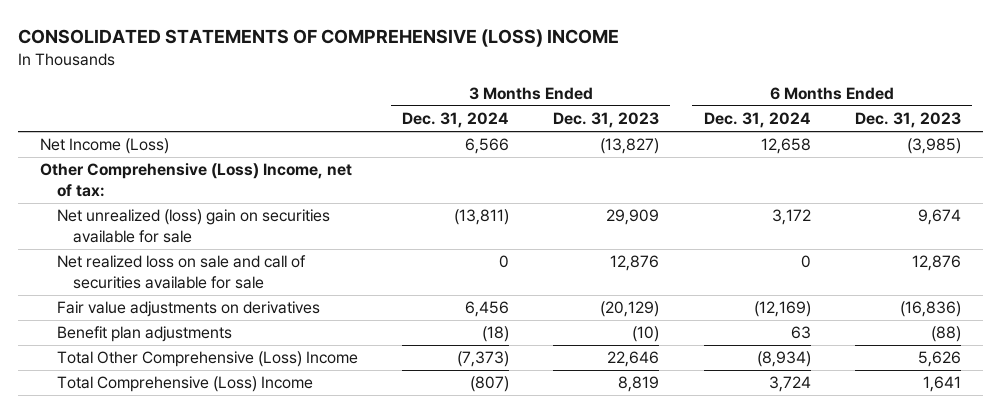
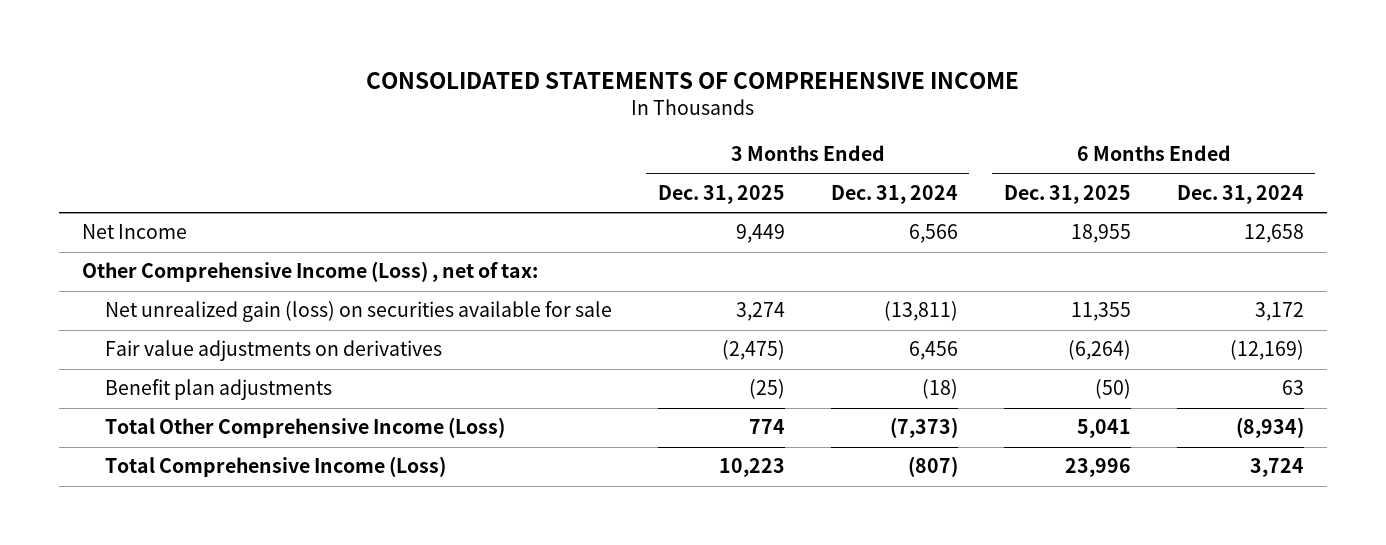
[17,28,619,47] CONSOLIDATED STATEMENTS OF COMPREHENSIVE (LOSS) INCOME -> [365,72,1019,90] CONSOLIDATED STATEMENTS OF COMPREHENSIVE INCOME
[553,112,660,129] Dec. 31, 2023 -> none
[854,112,961,129] Dec. 31, 2023 -> none
none -> [657,184,785,204] Dec. 31, 2025
none -> [1003,184,1131,204] Dec. 31, 2025
[56,255,306,290] Net realized loss on sale and call of securities available for sale -> none
[40,138,170,155] Net Income (Loss) -> [81,224,187,240] Net Income
[40,163,353,198] Other Comprehensive (Loss) Income, net of tax: -> [81,261,538,283] Other Comprehensive Income (Loss) , net of tax:
[56,209,330,244] Net unrealized (loss) gain on securities available for sale -> [104,301,612,323] Net unrealized gain (loss) on securities available for sale
[56,351,358,368] Total Other Comprehensive (Loss) Income -> [104,417,505,439] Total Other Comprehensive Income (Loss)
[56,376,313,393] Total Comprehensive (Loss) Income -> [104,456,446,478] Total Comprehensive Income (Loss)

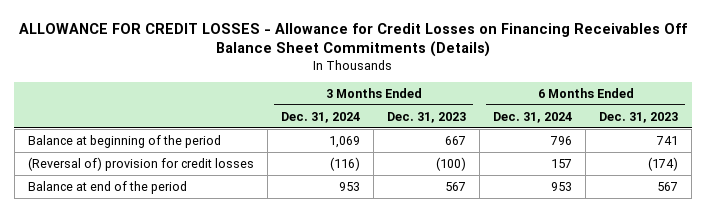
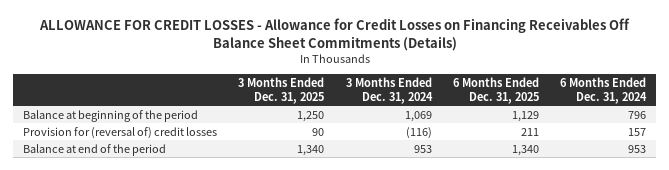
[387,111,467,123] Dec. 31, 2023 -> none
[599,111,679,123] Dec. 31, 2023 -> none
none -> [238,76,325,104] 3 Months Ended Dec. 31, 2025
none -> [452,76,539,104] 6 Months Ended Dec. 31, 2025
[27,156,254,171] (Reversal of) provision for credit losses -> [23,126,218,139] Provision for (reversal of) credit losses

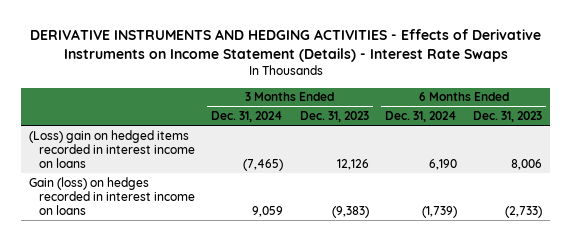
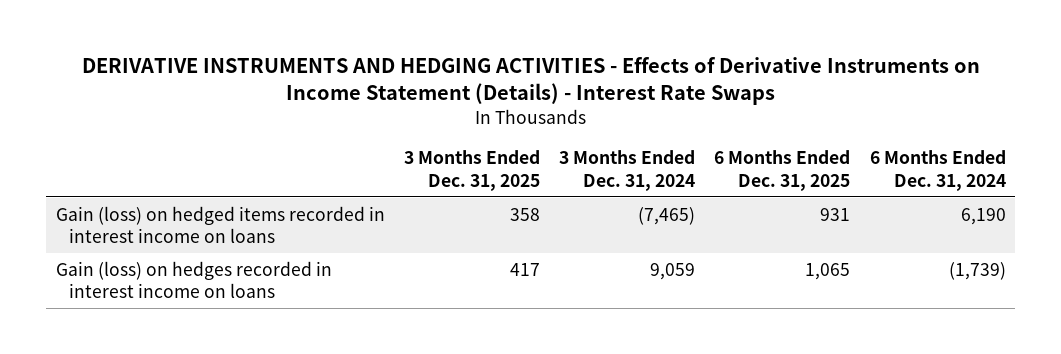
[299,111,369,123] Dec. 31, 2023 -> none
[473,111,543,123] Dec. 31, 2023 -> none
none -> [403,150,540,191] 3 Months Ended Dec. 31, 2025
none -> [714,150,851,191] 6 Months Ended Dec. 31, 2025
[29,129,196,169] (Loss) gain on hedged items recorded in interest income on loans -> [55,205,385,244] Gain (loss) on hedged items recorded in interest income on loans

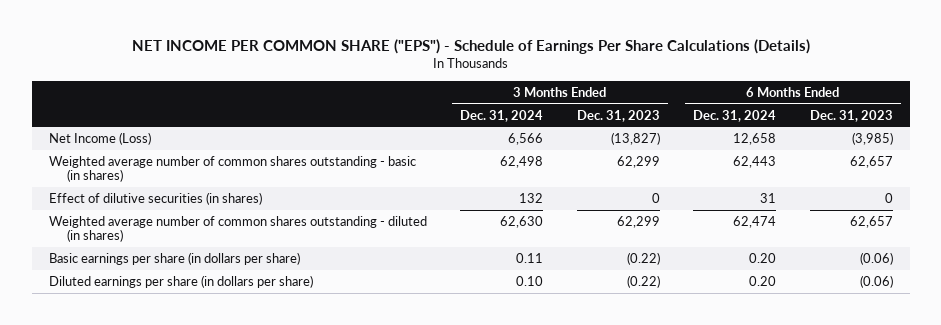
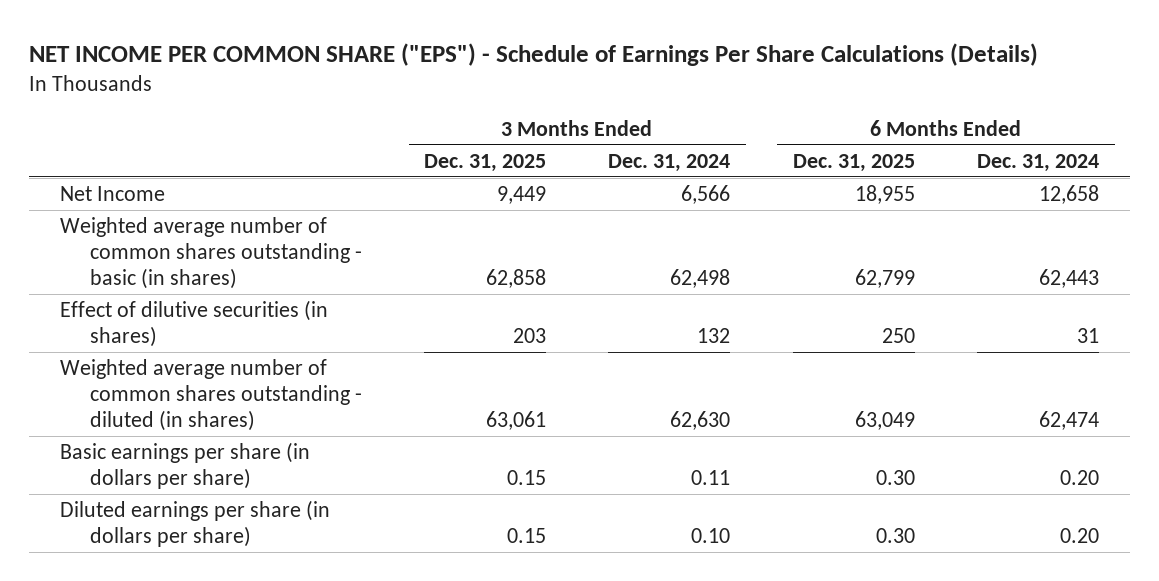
[576,109,660,122] Dec. 31, 2023 -> none
[809,109,893,122] Dec. 31, 2023 -> none
none -> [424,153,547,172] Dec. 31, 2025
none -> [792,153,915,172] Dec. 31, 2025
[48,131,151,145] Net Income (Loss) -> [59,186,165,202] Net Income

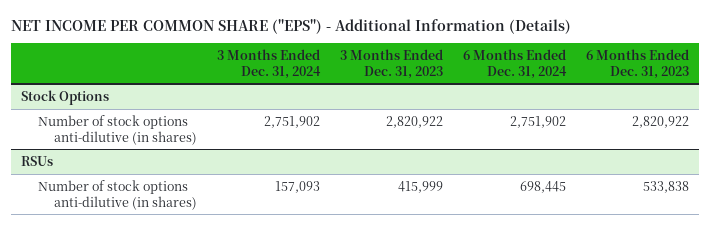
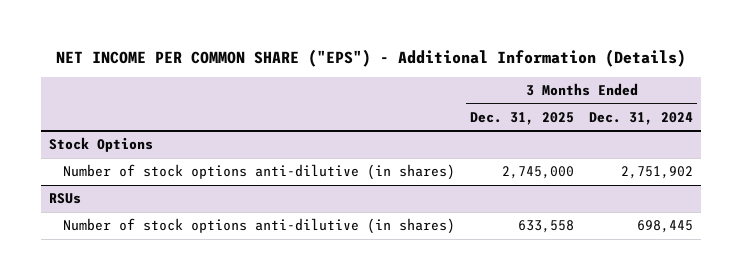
[340,48,444,79] 3 Months Ended Dec. 31, 2023 -> none
[462,48,567,79] 6 Months Ended Dec. 31, 2024 -> none
[585,48,689,79] 6 Months Ended Dec. 31, 2023 -> none
none -> [470,111,575,125] Dec. 31, 2025
[275,180,321,193] 157,093 -> [637,220,694,234] 698,445

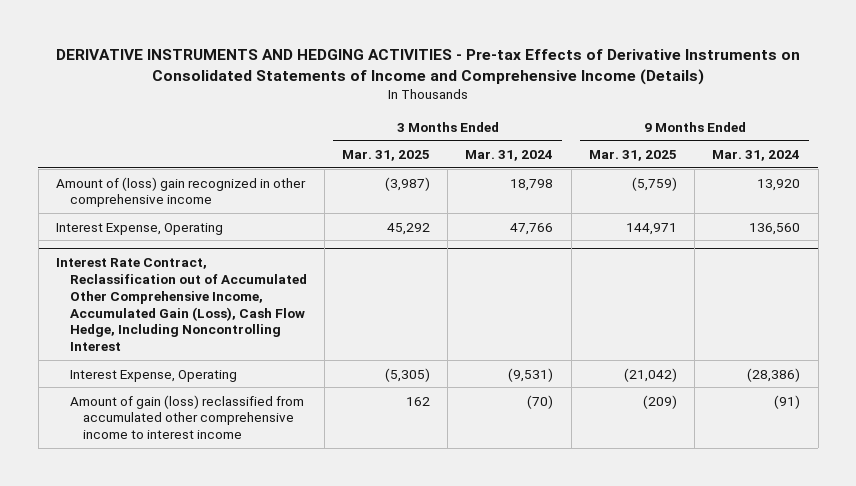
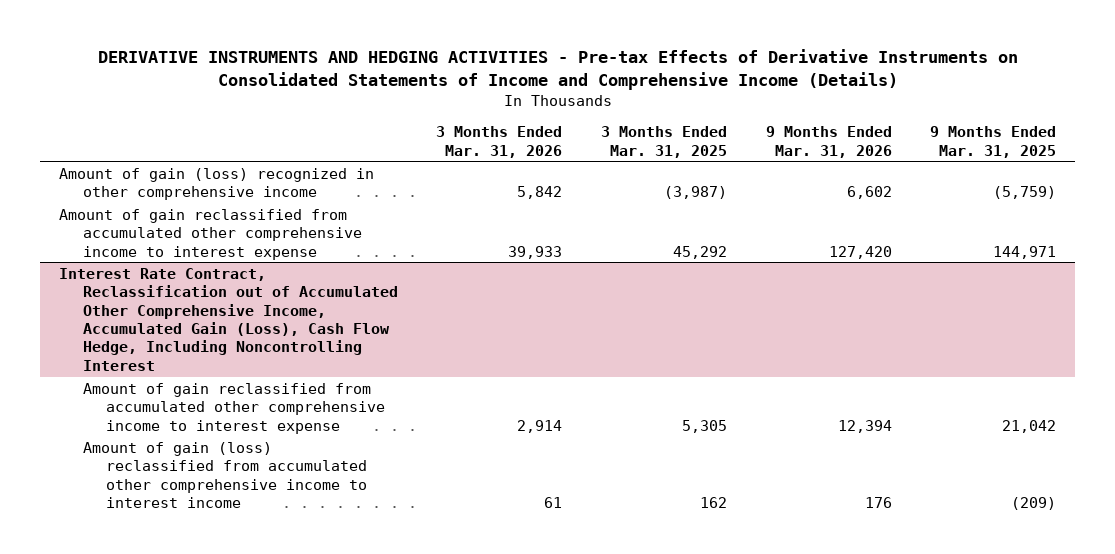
[465,149,554,161] Mar. 31, 2024 -> none
[712,149,801,161] Mar. 31, 2024 -> none
none -> [436,126,563,158] 3 Months Ended Mar. 31, 2026
none -> [765,126,892,158] 9 Months Ended Mar. 31, 2026
[56,176,307,208] Amount of (loss) gain recognized in other comprehensive income -> [59,167,375,201] Amount of gain (loss) recognized in other comprehensive income
[56,222,224,235] Interest Expense, Operating -> [59,208,362,260] Amount of gain reclassified from accumulated other comprehensive income to interest expense
[69,369,237,382] Interest Expense, Operating -> none
none -> [82,382,386,434] Amount of gain reclassified from accumulated other comprehensive income to interest expense

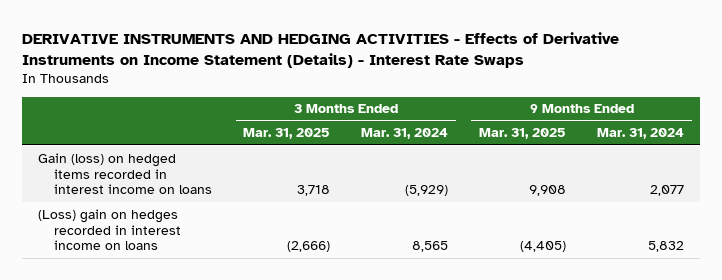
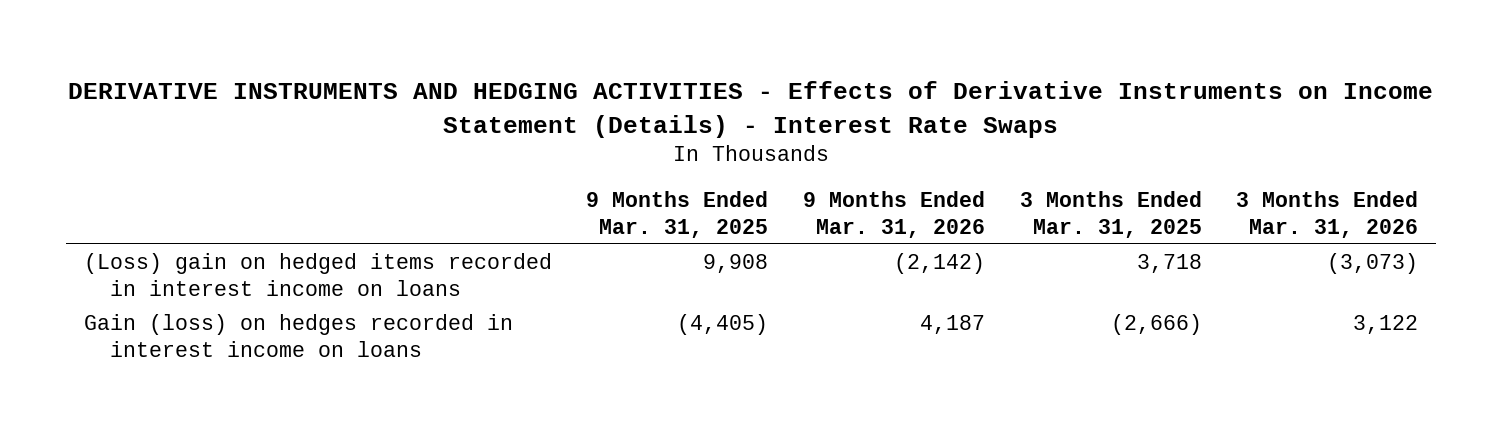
[361,128,449,140] Mar. 31, 2024 -> none
[597,128,685,140] Mar. 31, 2024 -> none
none -> [802,190,985,239] 9 Months Ended Mar. 31, 2026
none -> [1236,190,1419,239] 3 Months Ended Mar. 31, 2026
[37,152,213,195] Gain (loss) on hedged items recorded in interest income on loans -> [83,252,552,297] (Loss) gain on hedged items recorded in interest income on loans
[37,208,182,251] (Loss) gain on hedges recorded in interest income on loans -> [83,313,513,358] Gain (loss) on hedges recorded in interest income on loans

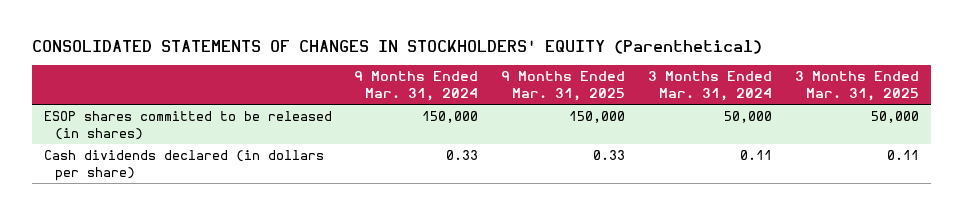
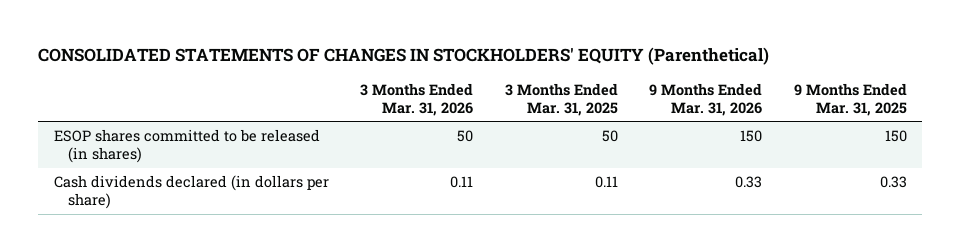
[354,71,479,101] 9 Months Ended Mar. 31, 2024 -> none
[648,71,773,101] 3 Months Ended Mar. 31, 2024 -> none
none -> [360,82,474,116] 3 Months Ended Mar. 31, 2026
none -> [649,82,763,116] 9 Months Ended Mar. 31, 2026
[569,111,626,124] 150,000 -> [884,130,907,143] 150
[871,111,920,124] 50,000 -> [601,130,618,143] 50

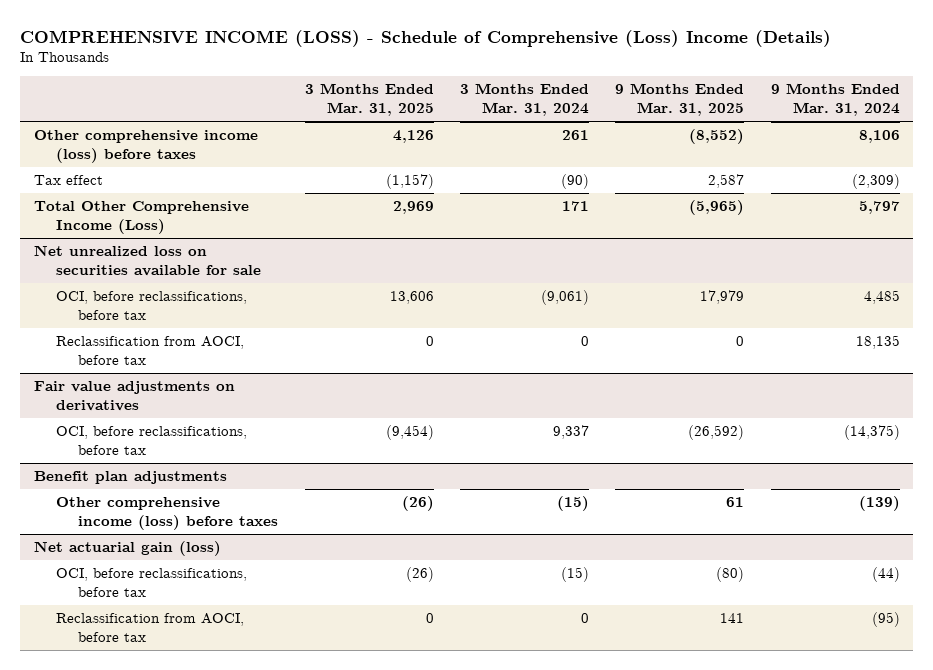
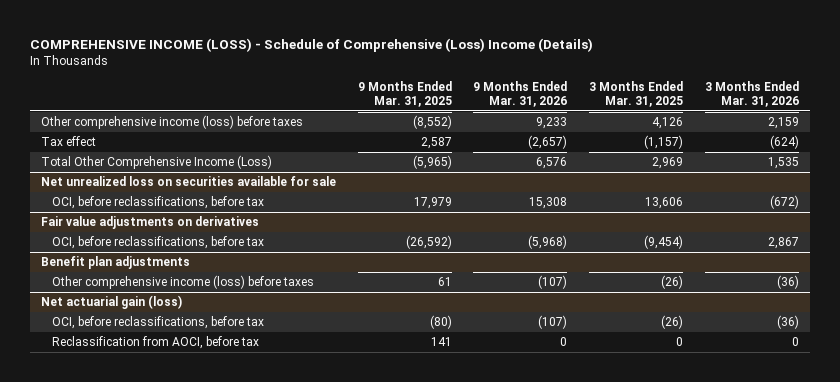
[459,83,589,116] 3 Months Ended Mar. 31, 2024 -> none
[770,83,900,116] 9 Months Ended Mar. 31, 2024 -> none
none -> [473,80,568,107] 9 Months Ended Mar. 31, 2026
none -> [704,80,799,107] 3 Months Ended Mar. 31, 2026
[55,336,244,365] Reclassification from AOCI, before tax -> none

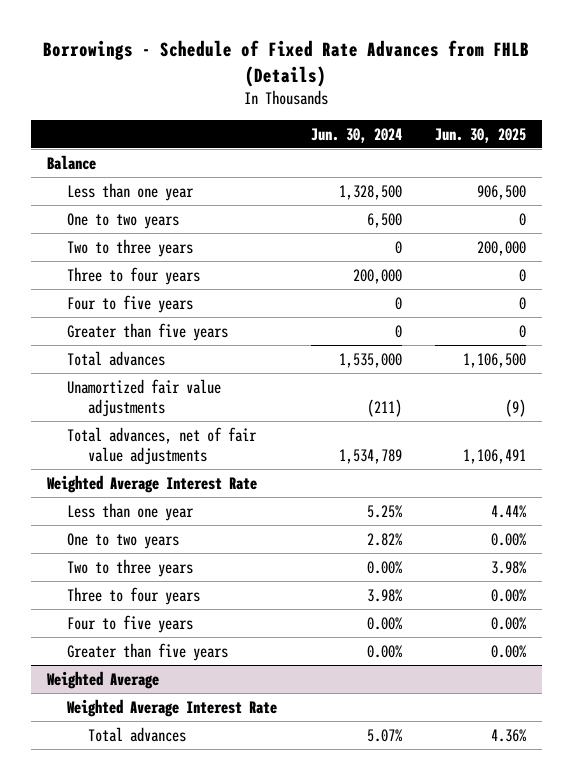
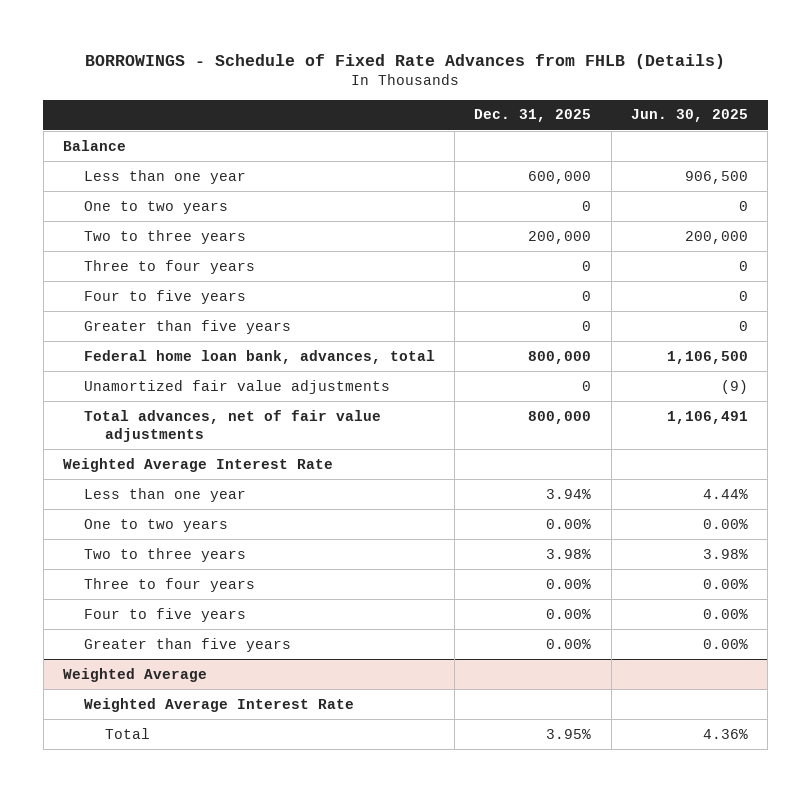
[43,40,530,87] Borrowings - Schedule of Fixed Rate Advances from FHLB (Details) -> [85,53,726,69] BORROWINGS - Schedule of Fixed Rate Advances from FHLB (Details)
[310,127,402,143] Jun. 30, 2024 -> none
none -> [474,109,592,123] Dec. 31, 2025
[67,350,166,366] Total advances -> [84,349,436,364] Federal home loan bank, advances, total
[87,726,186,742] Total advances -> [105,727,151,739] Total

